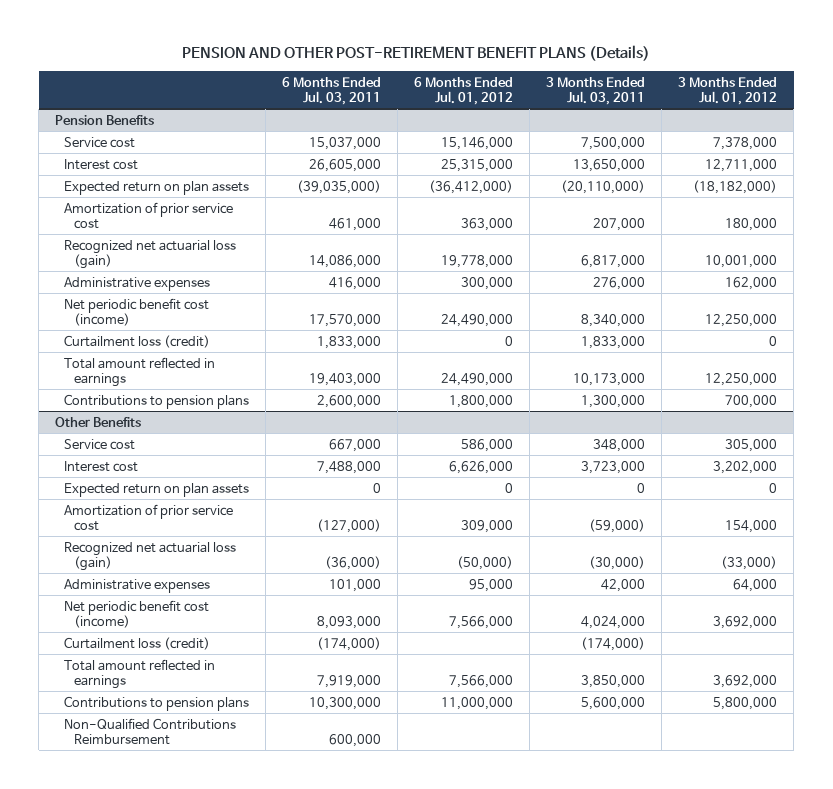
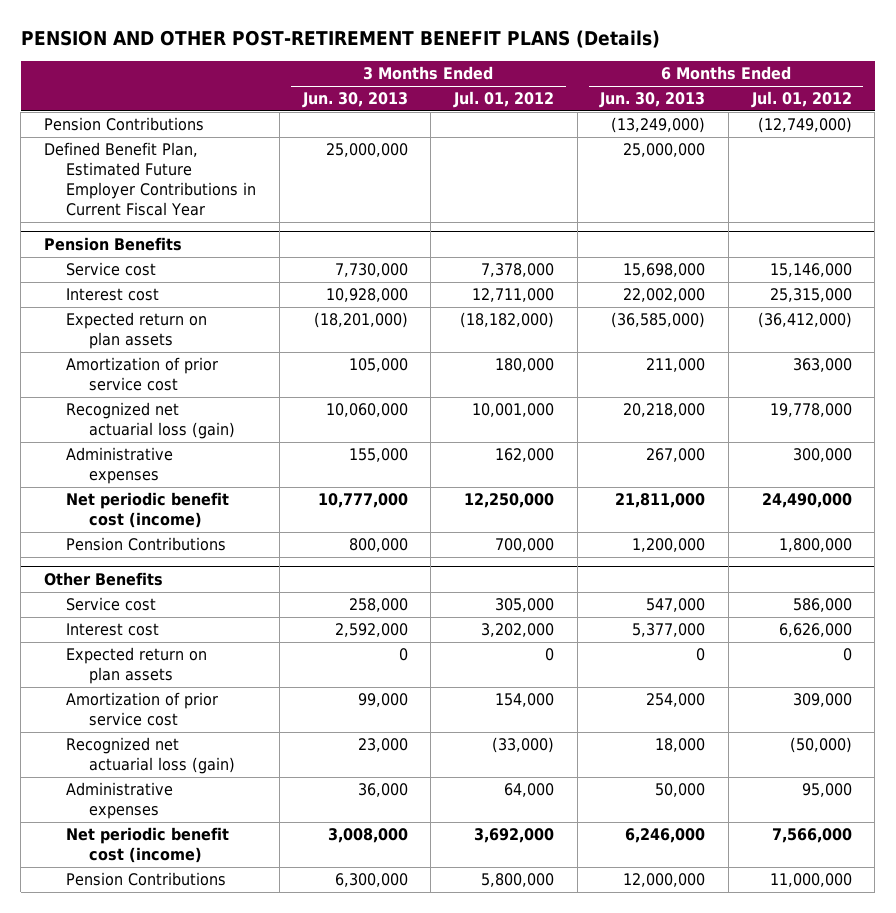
[282,76,382,105] 6 Months Ended Jul. 03, 2011 -> none
[546,76,646,105] 3 Months Ended Jul. 03, 2011 -> none
none -> [301,92,408,109] Jun. 30, 2013
none -> [599,92,706,109] Jun. 30, 2013
none -> [43,117,204,132] Pension Contributions
none -> [43,142,257,216] Defined Benefit Plan, Estimated Future Employer Contributions in Current Fiscal Year
[64,334,211,348] Curtailment loss (credit) -> none
[64,356,216,387] Total amount reflected in earnings -> none
[64,393,250,409] Contributions to pension plans -> [66,537,227,552] Pension Contributions
[64,636,211,650] Curtailment loss (credit) -> none
[64,658,216,689] Total amount reflected in earnings -> none
[64,717,237,745] Non-Qualified Contributions Reimbursement -> none
[64,695,250,711] Contributions to pension plans -> [66,872,227,887] Pension Contributions

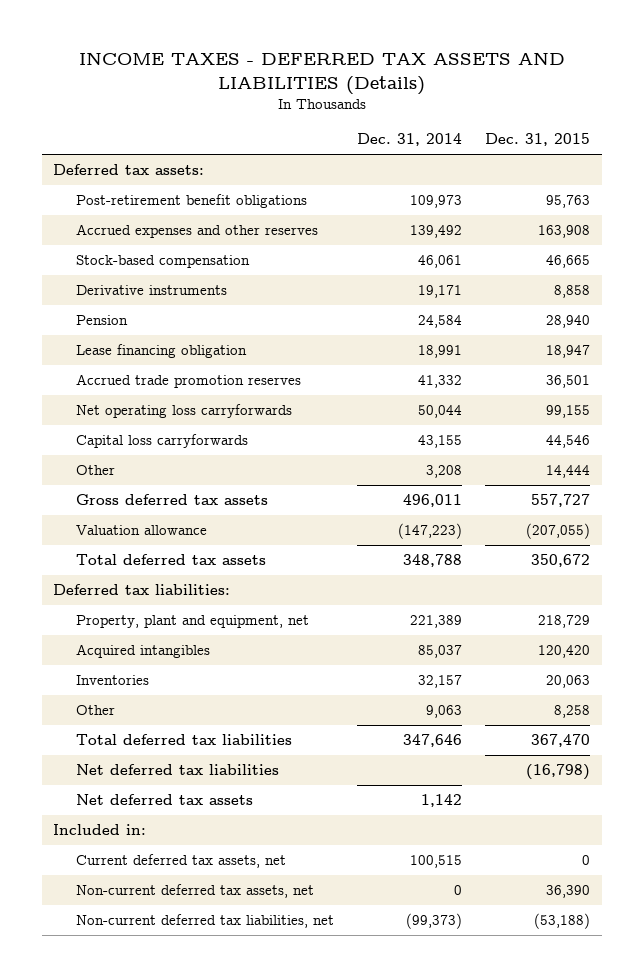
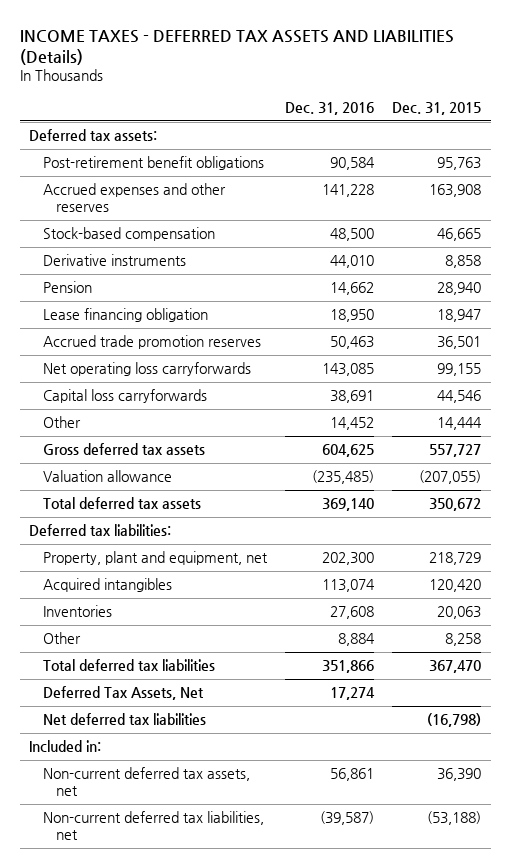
[357,133,463,147] Dec. 31, 2014 -> none
none -> [285,101,375,115] Dec. 31, 2016
none -> [42,686,204,701] Deferred Tax Assets, Net
[76,794,254,806] Net deferred tax assets -> none
[76,854,287,869] Current deferred tax assets, net -> none

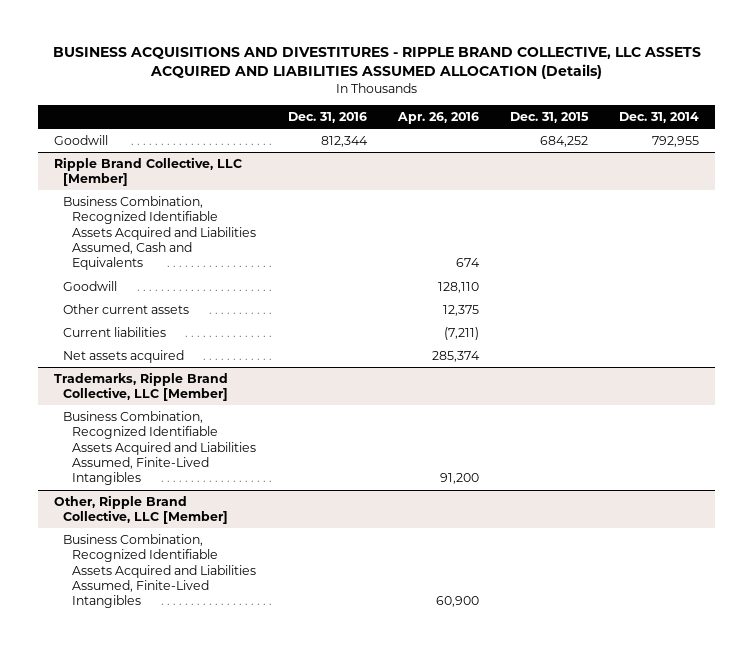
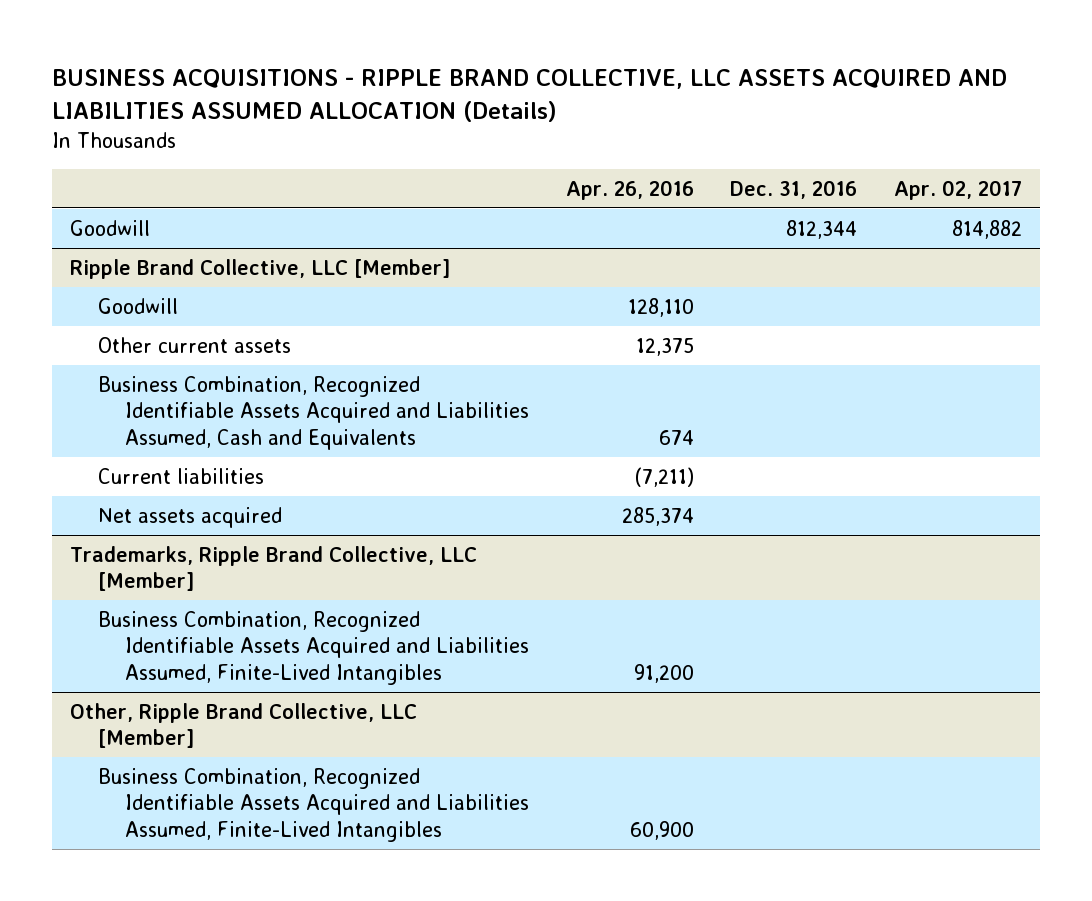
[52,47,701,80] BUSINESS ACQUISITIONS AND DIVESTITURES - RIPPLE BRAND COLLECTIVE, LLC ASSETS ACQUIRED AND LIABILITIES ASSUMED ALLOCATION (Details) -> [52,68,1008,122] BUSINESS ACQUISITIONS - RIPPLE BRAND COLLECTIVE, LLC ASSETS ACQUIRED AND LIABILITIES ASSUMED ALLOCATION (Details)
[510,112,590,124] Dec. 31, 2015 -> none
[619,112,700,124] Dec. 31, 2014 -> none
none -> [893,179,1022,200] Apr. 02, 2017
[63,195,257,271] Business Combination, Recognized Identifiable Assets Acquired and Liabilities Assumed, Cash and Equivalents -> [97,375,530,451] Business Combination, Recognized Identifiable Assets Acquired and Liabilities Assumed, Cash and Equivalents

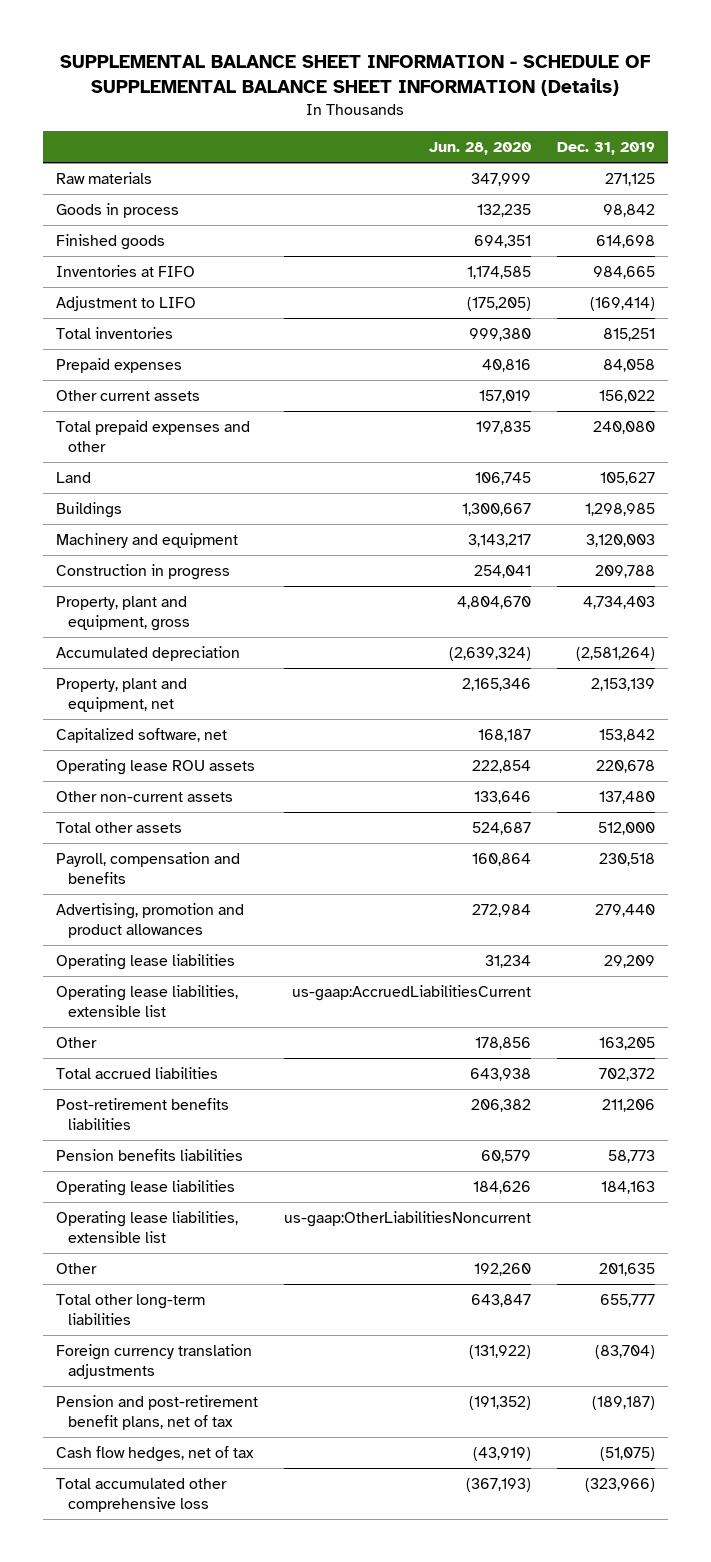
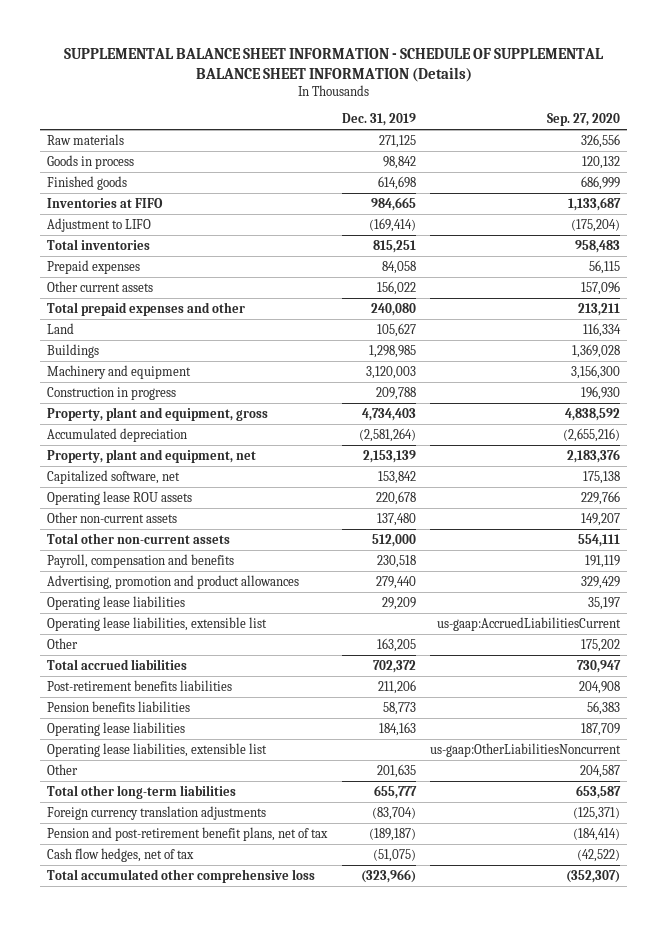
[428,142,531,156] Jun. 28, 2020 -> none
none -> [547,113,621,127] Sep. 27, 2020
[56,821,183,833] Total other assets -> [46,532,230,544] Total other non-current assets

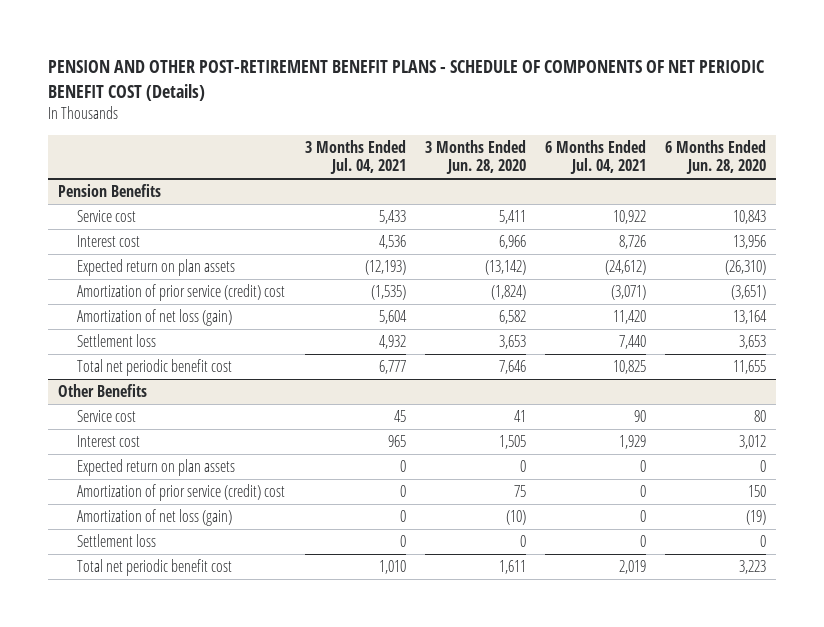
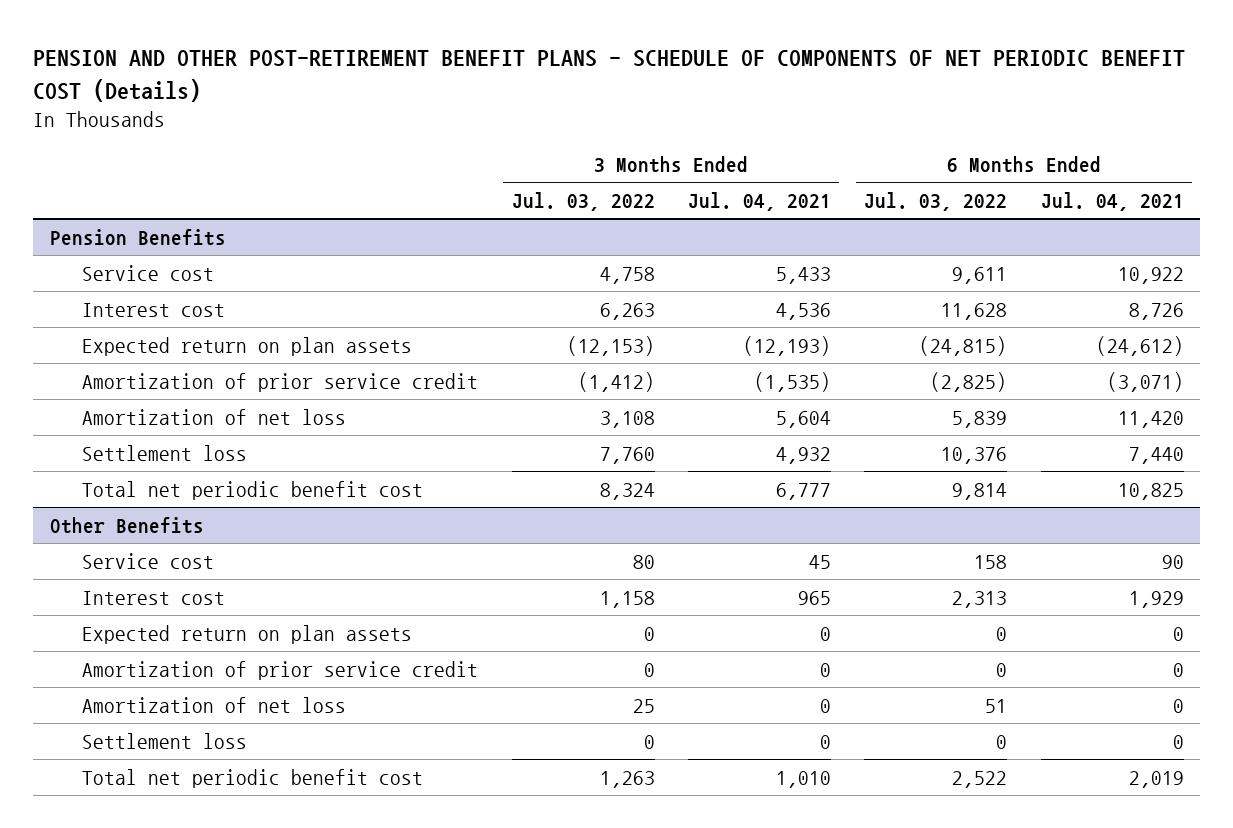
[424,140,526,175] 3 Months Ended Jun. 28, 2020 -> none
[665,140,767,175] 6 Months Ended Jun. 28, 2020 -> none
none -> [511,191,655,211] Jul. 03, 2022
none -> [864,191,1008,211] Jul. 03, 2022
[77,284,286,302] Amortization of prior service (credit) cost -> [82,372,479,392] Amortization of prior service credit
[77,309,233,327] Amortization of net loss (gain) -> [82,408,347,425] Amortization of net loss
[77,484,286,502] Amortization of prior service (credit) cost -> [82,660,479,680] Amortization of prior service credit
[77,509,233,527] Amortization of net loss (gain) -> [82,696,347,713] Amortization of net loss

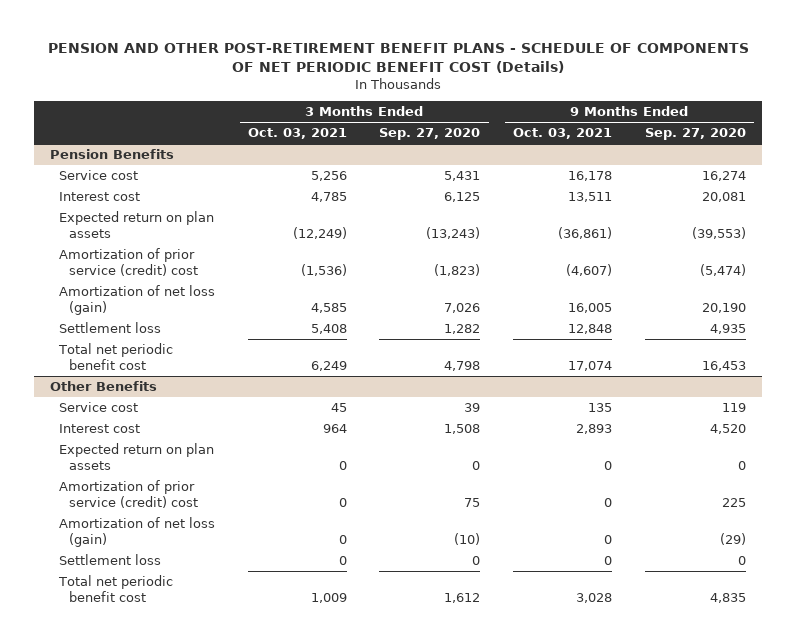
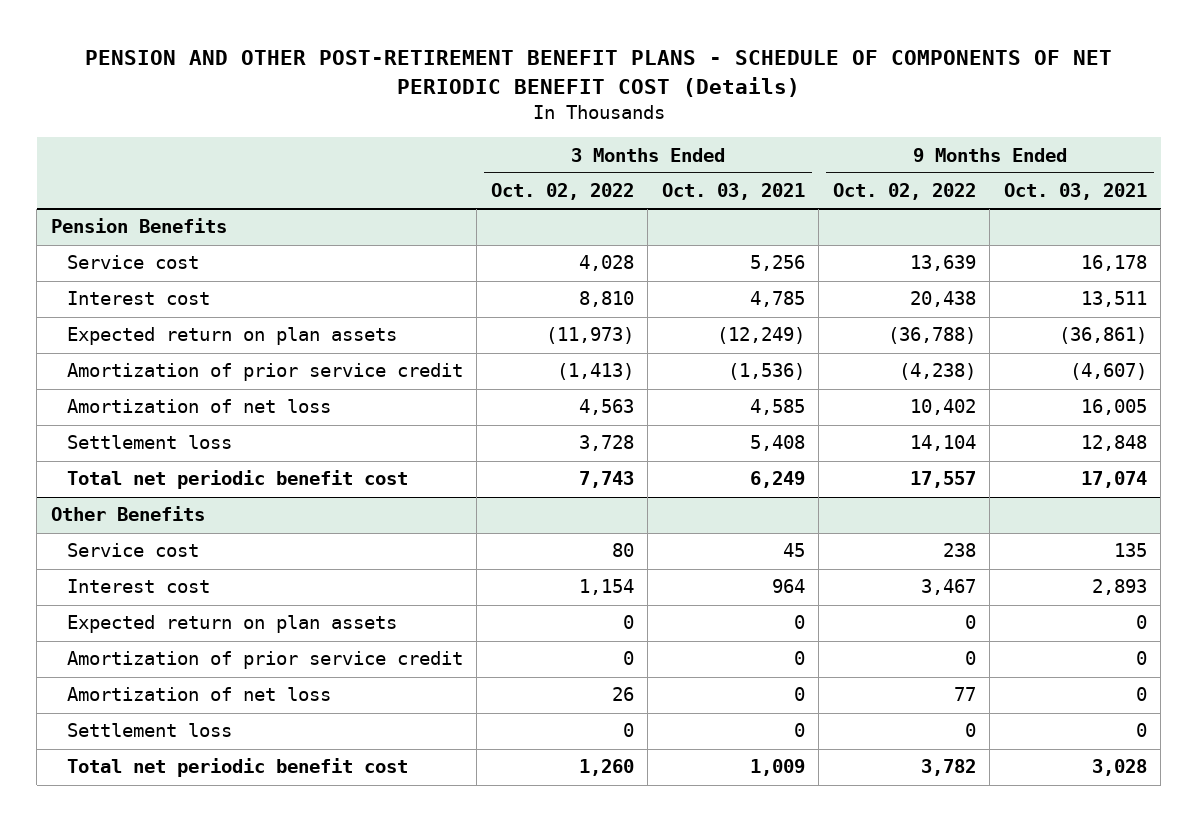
[379,128,481,141] Sep. 27, 2020 -> none
[644,128,746,141] Sep. 27, 2020 -> none
none -> [490,183,634,201] Oct. 02, 2022
none -> [832,183,976,201] Oct. 02, 2022
[59,247,198,276] Amortization of prior service (credit) cost -> [66,363,463,382] Amortization of prior service credit
[59,284,216,315] Amortization of net loss (gain) -> [66,399,331,414] Amortization of net loss
[59,479,198,508] Amortization of prior service (credit) cost -> [66,651,463,670] Amortization of prior service credit
[59,516,216,547] Amortization of net loss (gain) -> [66,687,331,702] Amortization of net loss

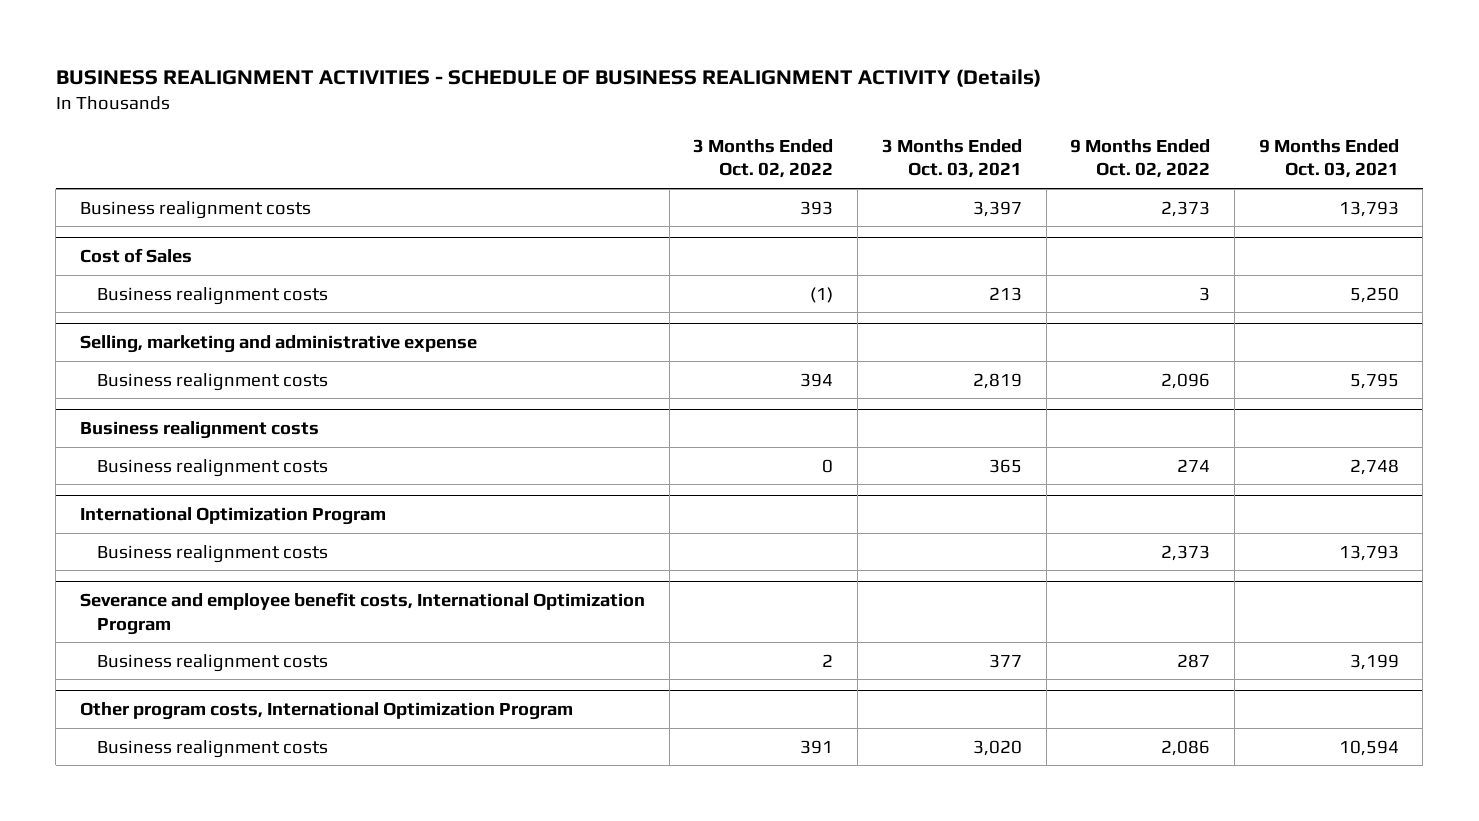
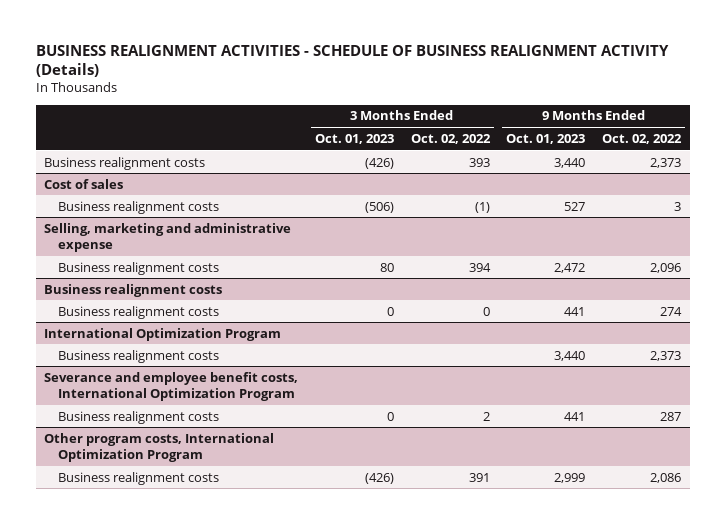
[881,139,1022,179] 3 Months Ended Oct. 03, 2021 -> none
[1258,139,1399,179] 9 Months Ended Oct. 03, 2021 -> none
none -> [315,133,395,144] Oct. 01, 2023
none -> [506,133,586,144] Oct. 01, 2023
[79,248,192,264] Cost of Sales -> [44,178,124,189] Cost of sales

